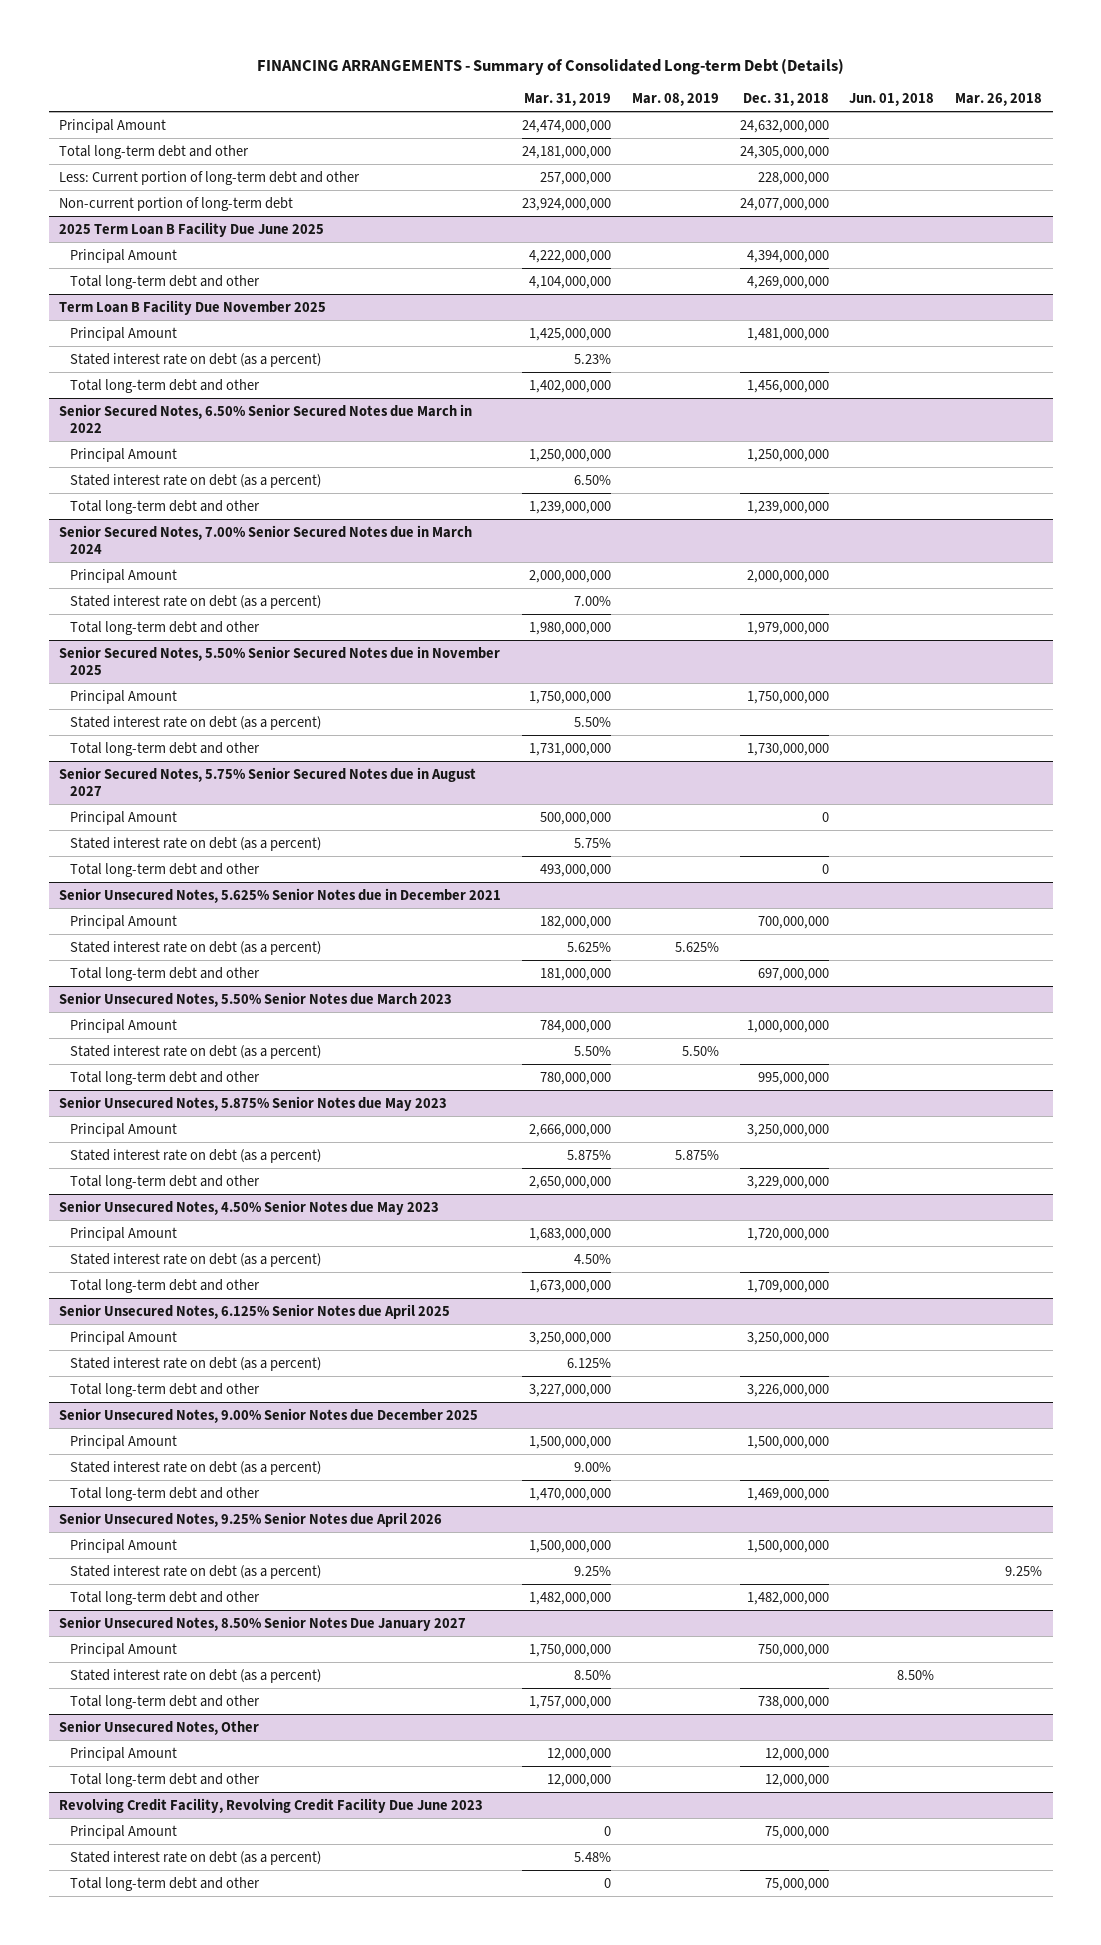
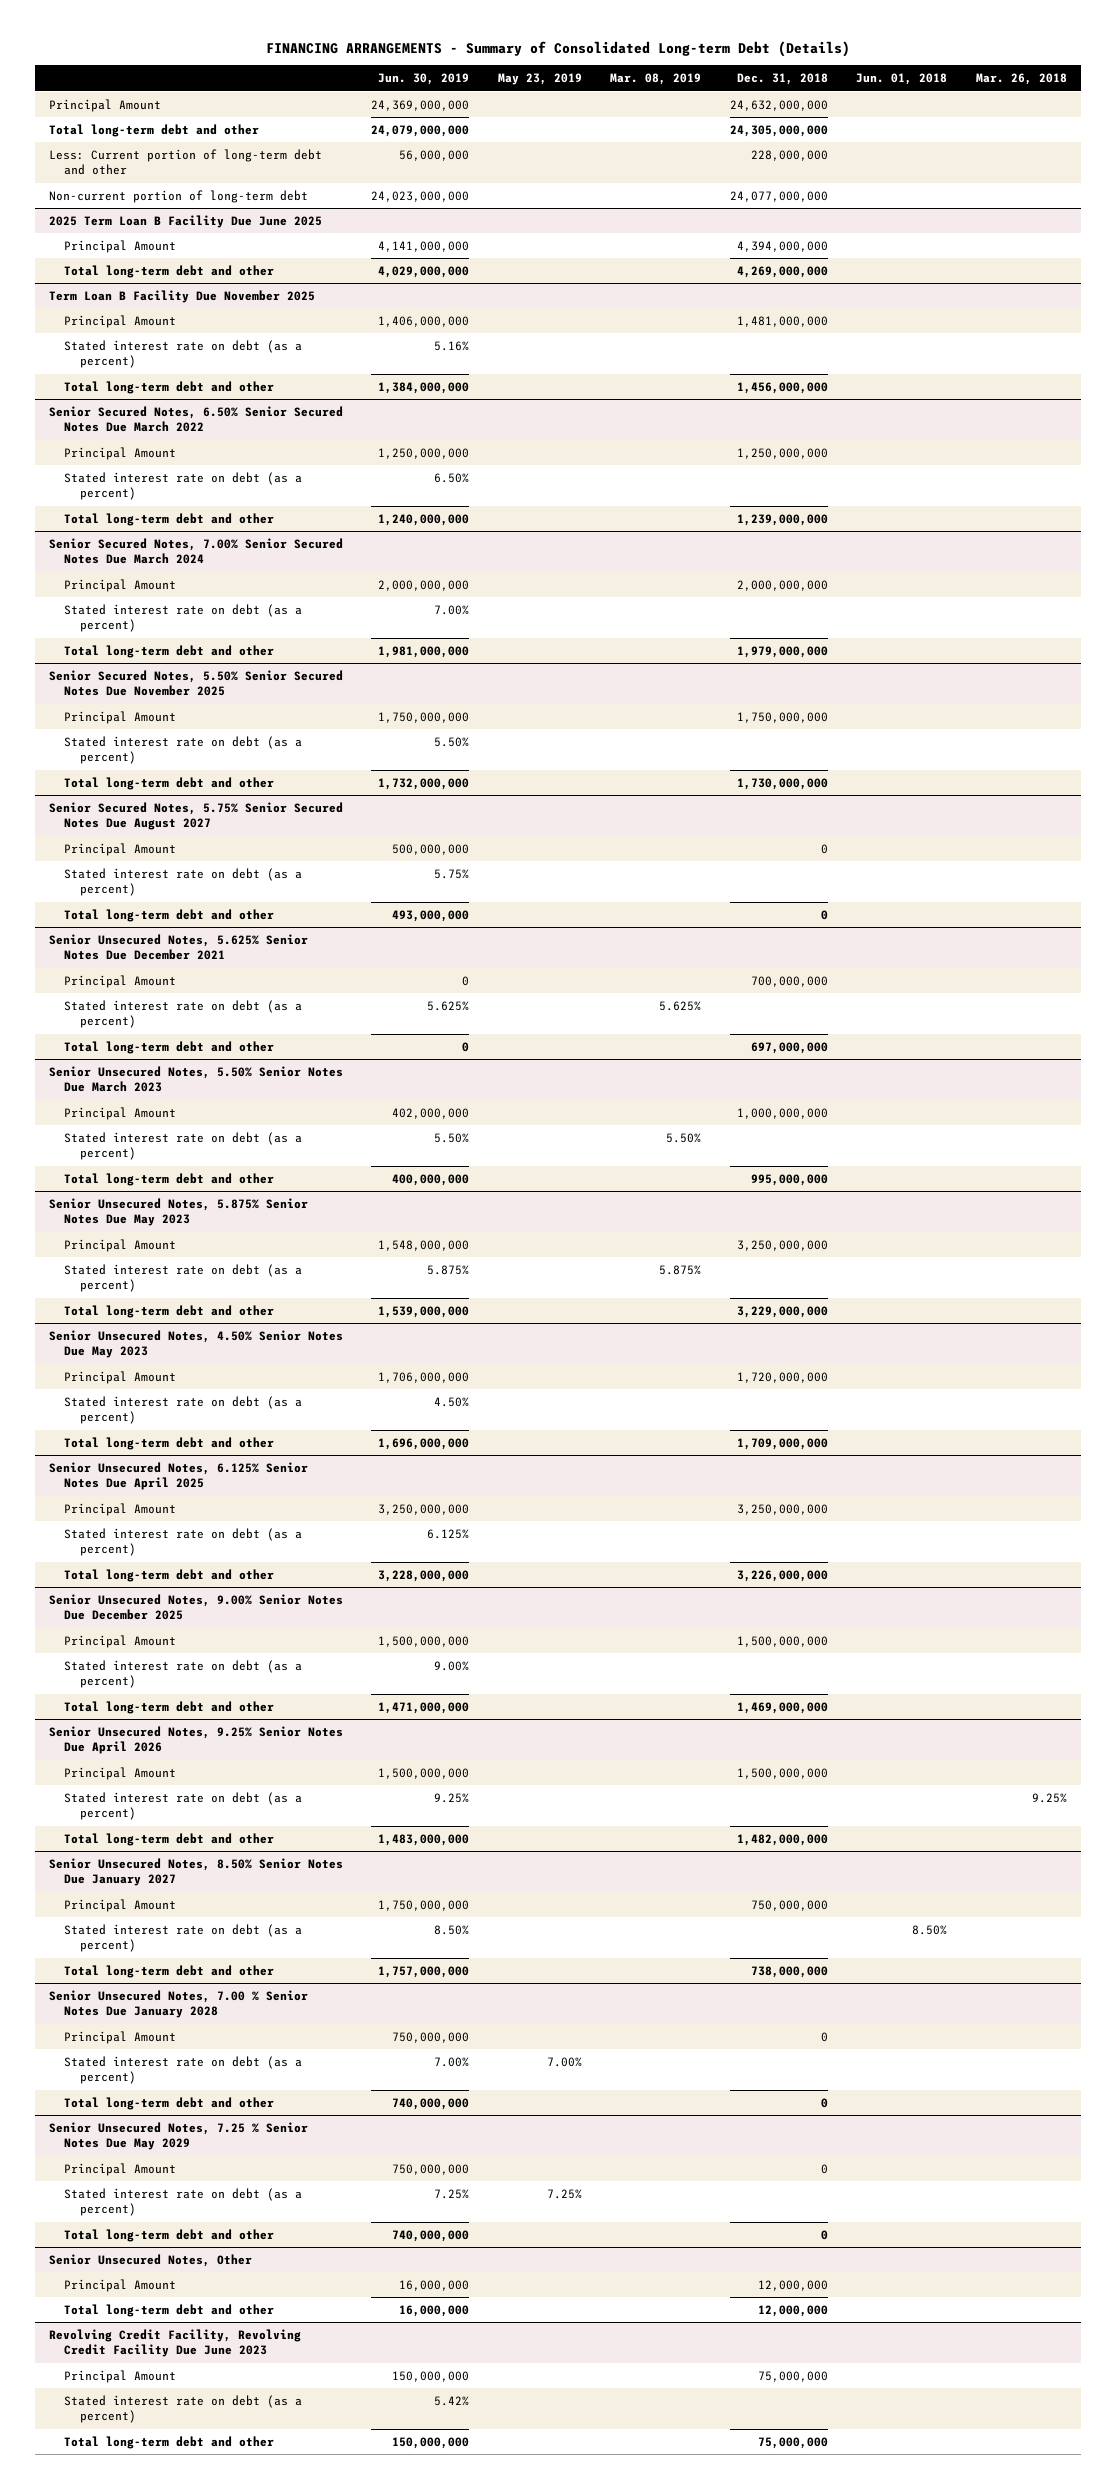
[523,93,611,107] Mar. 31, 2019 -> none
none -> [378,73,470,86] Jun. 30, 2019
none -> [497,73,582,86] May 23, 2019
[59,403,473,434] Senior Secured Notes, 6.50% Senior Secured Notes due March in 2022 -> [48,405,343,433] Senior Secured Notes, 6.50% Senior Secured Notes Due March 2022
[59,524,473,555] Senior Secured Notes, 7.00% Senior Secured Notes due in March 2024 -> [48,537,343,565] Senior Secured Notes, 7.00% Senior Secured Notes Due March 2024
[59,645,501,676] Senior Secured Notes, 5.50% Senior Secured Notes due in November 2025 -> [48,669,343,697] Senior Secured Notes, 5.50% Senior Secured Notes Due November 2025
[59,766,477,797] Senior Secured Notes, 5.75% Senior Secured Notes due in August 2027 -> [48,801,343,831] Senior Secured Notes, 5.75% Senior Secured Notes Due August 2027
[59,887,502,903] Senior Unsecured Notes, 5.625% Senior Notes due in December 2021 -> [48,933,308,961] Senior Unsecured Notes, 5.625% Senior Notes Due December 2021
[59,991,453,1007] Senior Unsecured Notes, 5.50% Senior Notes due March 2023 -> [48,1065,343,1093] Senior Unsecured Notes, 5.50% Senior Notes Due March 2023
[59,1095,448,1111] Senior Unsecured Notes, 5.875% Senior Notes due May 2023 -> [48,1197,308,1227] Senior Unsecured Notes, 5.875% Senior Notes Due May 2023
[59,1199,440,1215] Senior Unsecured Notes, 4.50% Senior Notes due May 2023 -> [48,1329,343,1359] Senior Unsecured Notes, 4.50% Senior Notes Due May 2023
[59,1303,451,1319] Senior Unsecured Notes, 6.125% Senior Notes due April 2025 -> [48,1461,308,1491] Senior Unsecured Notes, 6.125% Senior Notes Due April 2025
[59,1407,479,1423] Senior Unsecured Notes, 9.00% Senior Notes due December 2025 -> [48,1593,343,1621] Senior Unsecured Notes, 9.00% Senior Notes Due December 2025
[59,1511,443,1527] Senior Unsecured Notes, 9.25% Senior Notes due April 2026 -> [48,1725,343,1755] Senior Unsecured Notes, 9.25% Senior Notes Due April 2026
none -> [48,1989,308,2019] Senior Unsecured Notes, 7.00 % Senior Notes Due January 2028
none -> [64,2030,177,2044] Principal Amount
none -> [64,2055,303,2085] Stated interest rate on debt (as a percent)
none -> [64,2096,275,2110] Total long-term debt and other
none -> [48,2121,308,2151] Senior Unsecured Notes, 7.25 % Senior Notes Due May 2029
none -> [64,2162,177,2176] Principal Amount
none -> [64,2187,303,2217] Stated interest rate on debt (as a percent)
none -> [64,2228,275,2242] Total long-term debt and other

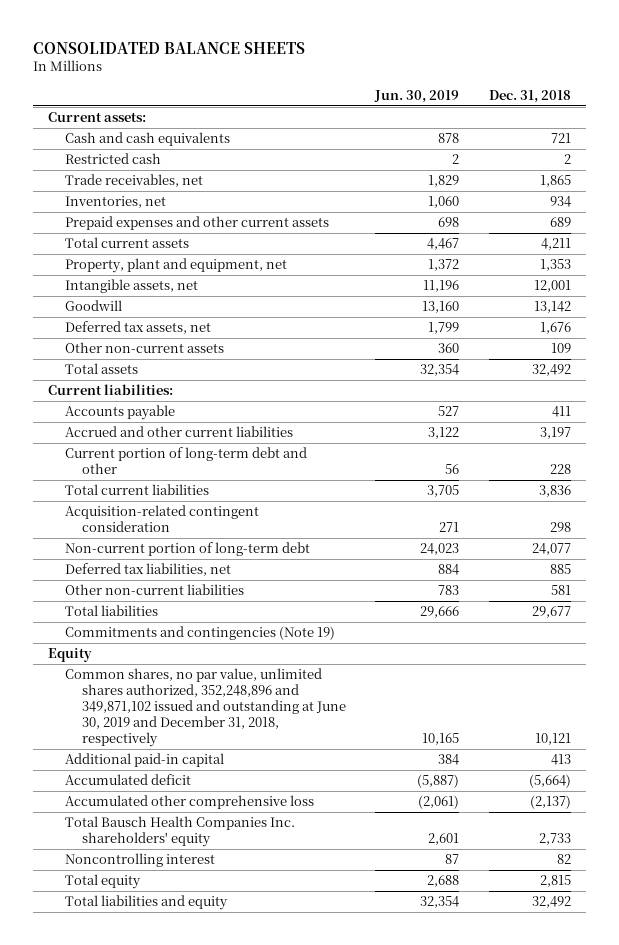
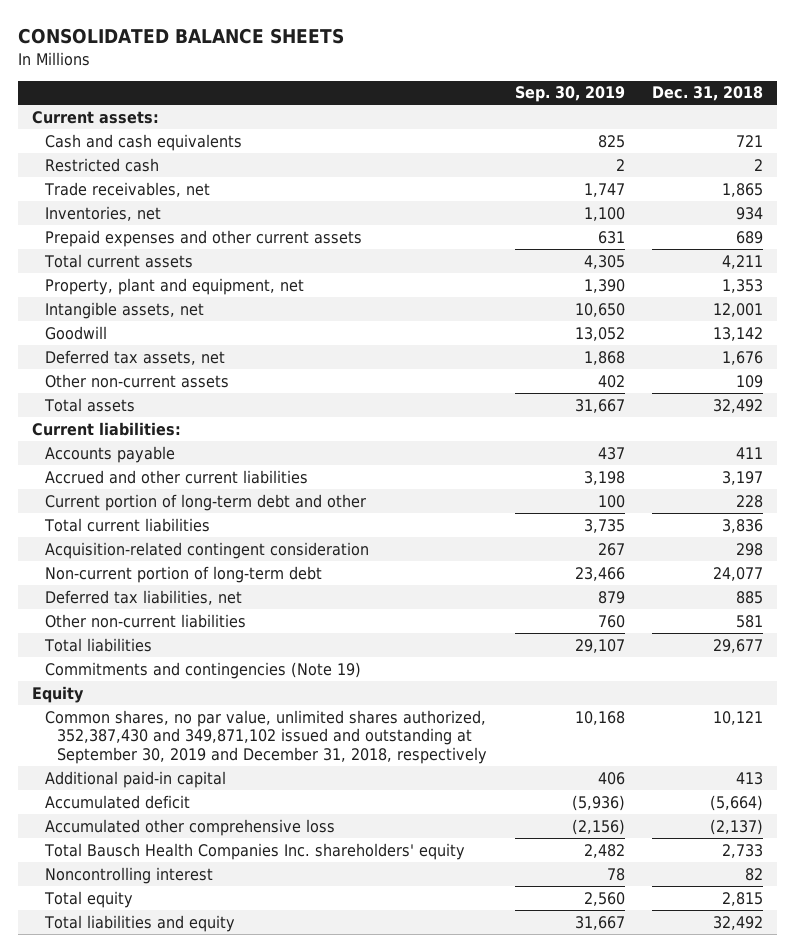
[374,89,460,103] Jun. 30, 2019 -> none
none -> [514,86,625,103] Sep. 30, 2019
[64,668,346,748] Common shares, no par value, unlimited shares authorized, 352,248,896 and 349,871,102 issued and outstanding at June 30, 2019 and December 31, 2018, respectively -> [44,709,488,764] Common shares, no par value, unlimited shares authorized, 352,387,430 and 349,871,102 issued and outstanding at September 30, 2019 and December 31, 2018, respectively

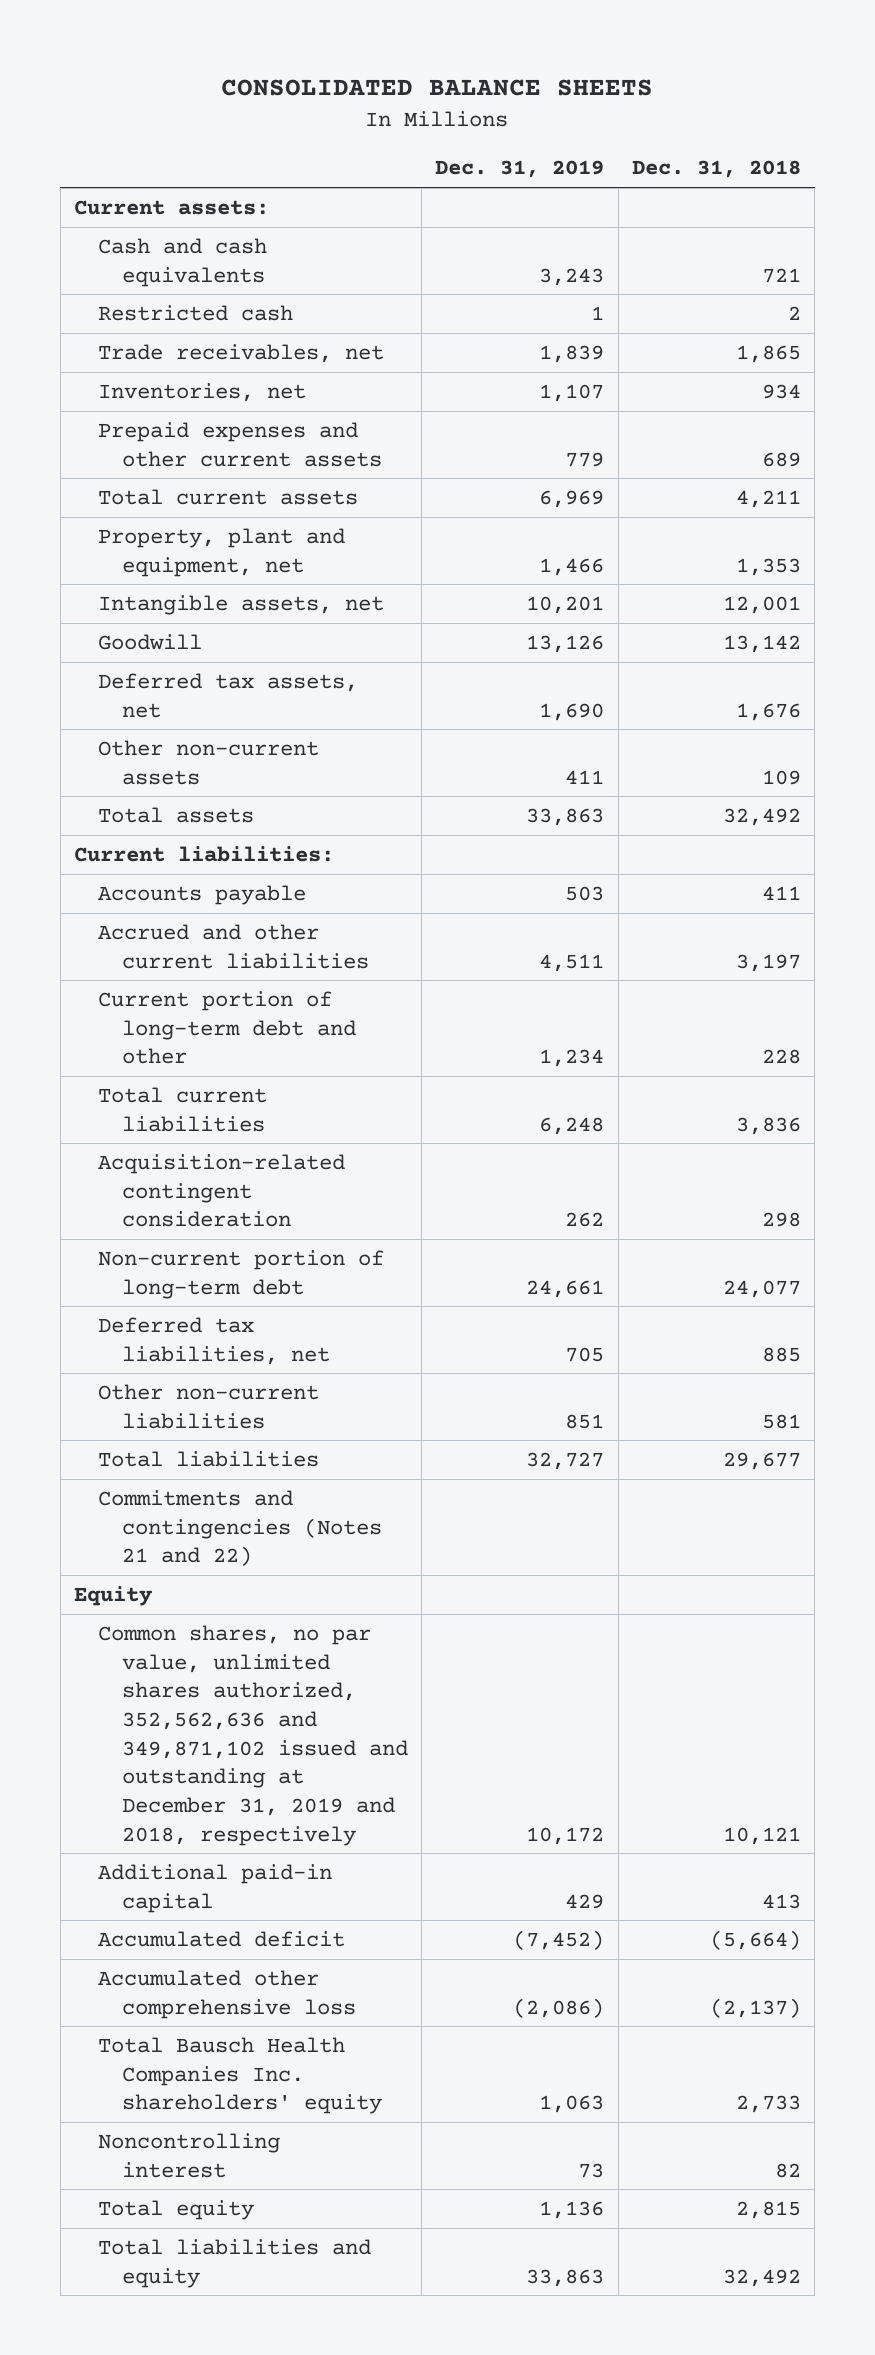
[514,86,625,103] Sep. 30, 2019 -> none
none -> [435,160,605,179] Dec. 31, 2019
[44,661,361,679] Commitments and contingencies (Note 19) -> [97,1489,382,1567] Commitments and contingencies (Notes 21 and 22)
[44,709,488,764] Common shares, no par value, unlimited shares authorized, 352,387,430 and 349,871,102 issued and outstanding at September 30, 2019 and December 31, 2018, respectively -> [97,1624,408,1846] Common shares, no par value, unlimited shares authorized, 352,562,636 and 349,871,102 issued and outstanding at December 31, 2019 and 2018, respectively

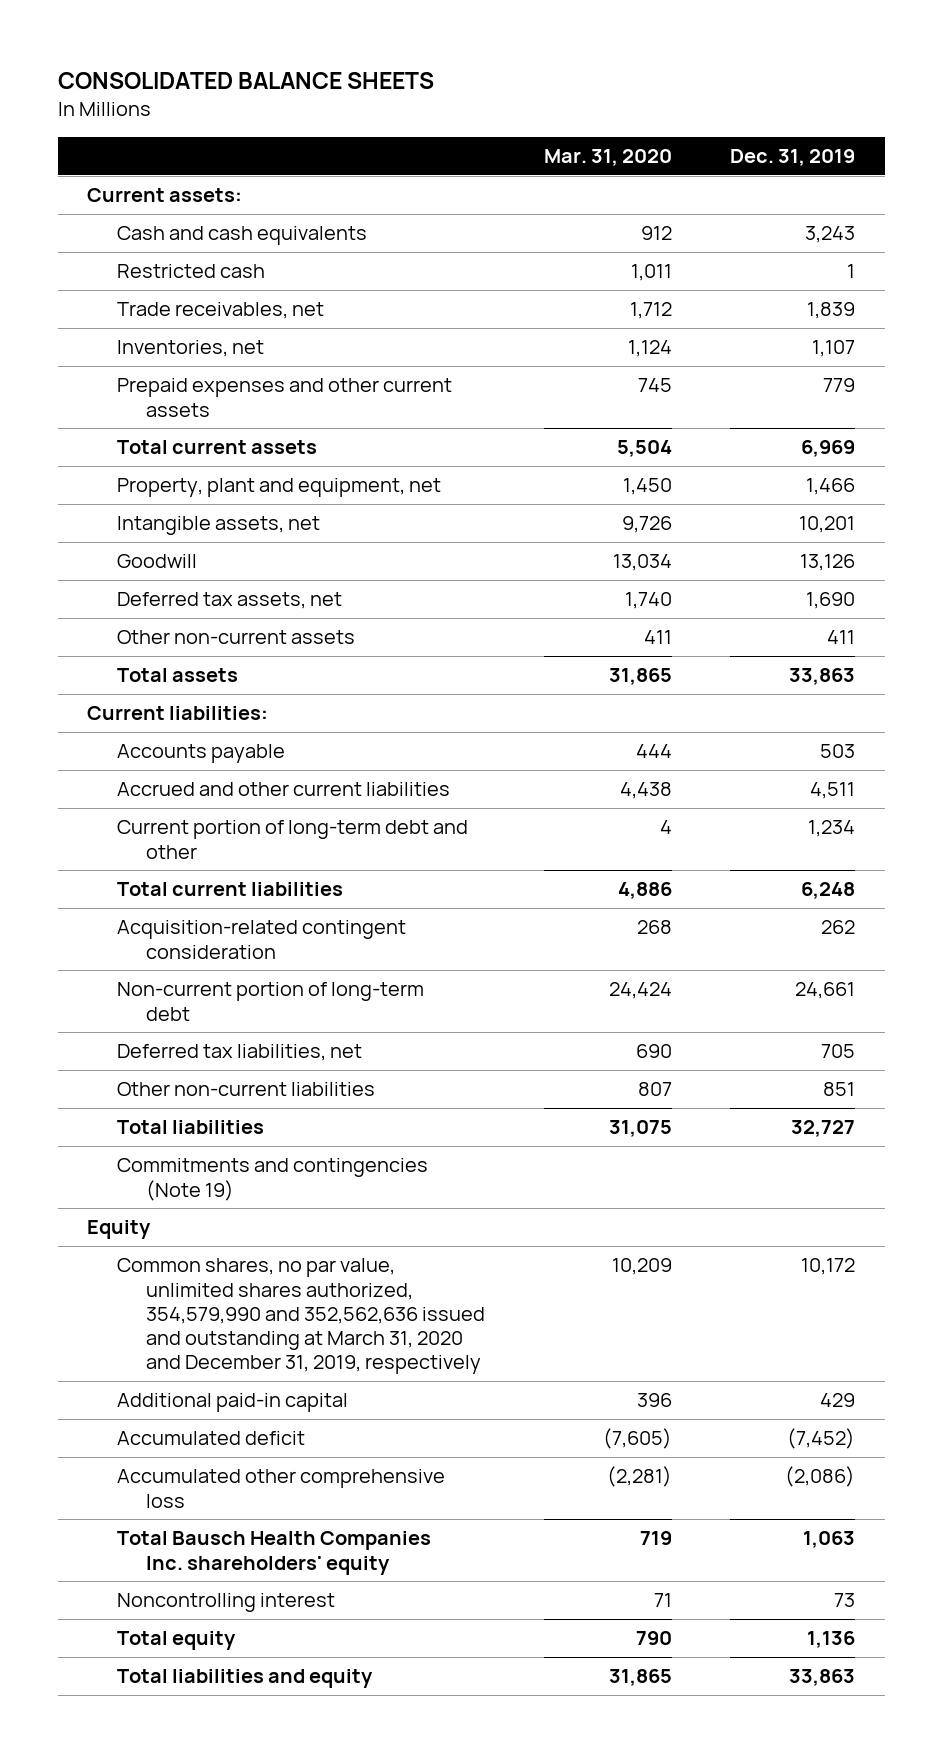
[631,160,801,179] Dec. 31, 2018 -> none
none -> [543,148,672,166] Mar. 31, 2020
[97,1489,382,1567] Commitments and contingencies (Notes 21 and 22) -> [116,1158,428,1201] Commitments and contingencies (Note 19)
[97,1624,408,1846] Common shares, no par value, unlimited shares authorized, 352,562,636 and 349,871,102 issued and outstanding at December 31, 2019 and 2018, respectively -> [116,1258,486,1374] Common shares, no par value, unlimited shares authorized, 354,579,990 and 352,562,636 issued and outstanding at March 31, 2020 and December 31, 2019, respectively

